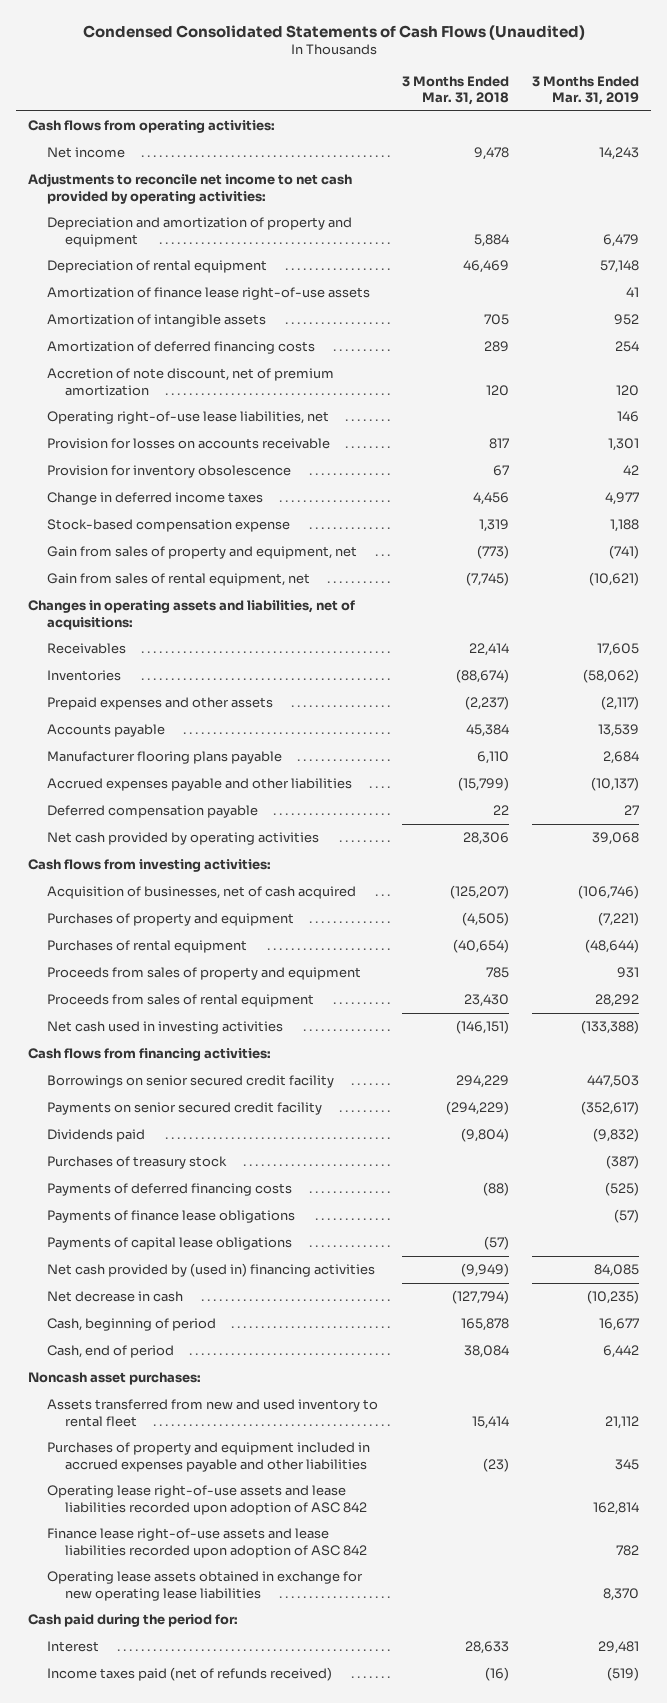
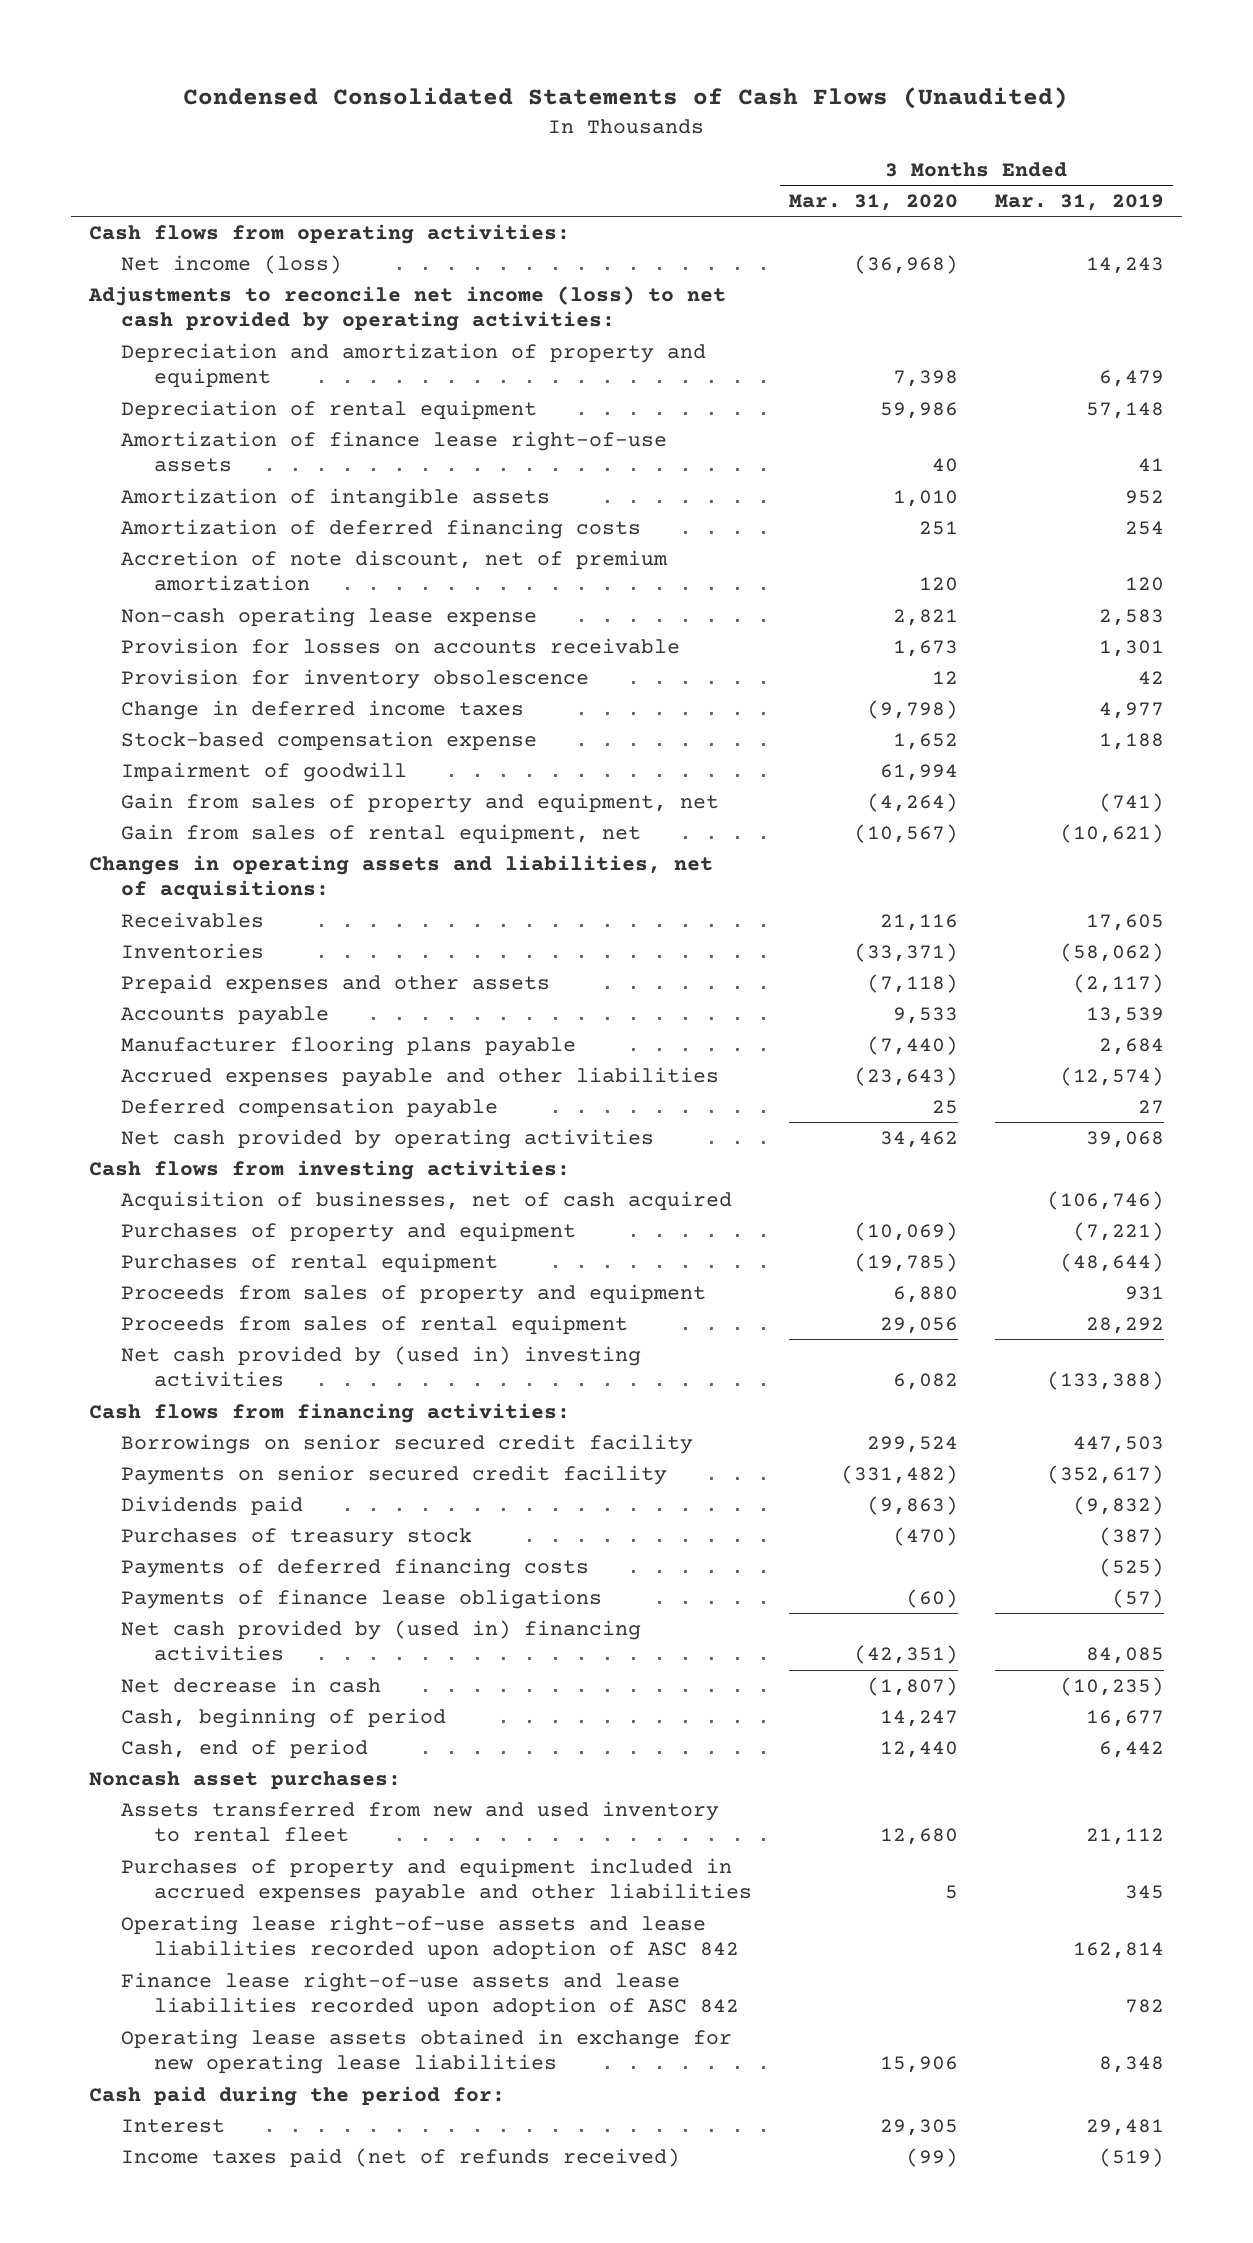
[401,75,509,106] 3 Months Ended Mar. 31, 2018 -> none
none -> [788,194,958,212] Mar. 31, 2020
[46,147,125,159] Net income -> [121,254,343,274] Net income (loss)
[28,173,353,204] Adjustments to reconcile net income to net cash provided by operating activities: -> [87,285,726,332] Adjustments to reconcile net income (loss) to net cash provided by operating activities:
[46,411,329,425] Operating right-of-use lease liabilities, net -> none
none -> [121,606,538,627] Non-cash operating lease expense
none -> [121,761,408,782] Impairment of goodwill
[591,777,640,792] (10,137) -> [1059,1066,1164,1086] (12,574)
[46,1021,283,1035] Net cash used in investing activities -> [121,1345,642,1388] Net cash provided by (used in) investing activities
[46,1237,292,1251] Payments of capital lease obligations -> none
[603,1587,640,1601] 8,370 -> [1098,2056,1164,2074] 8,348

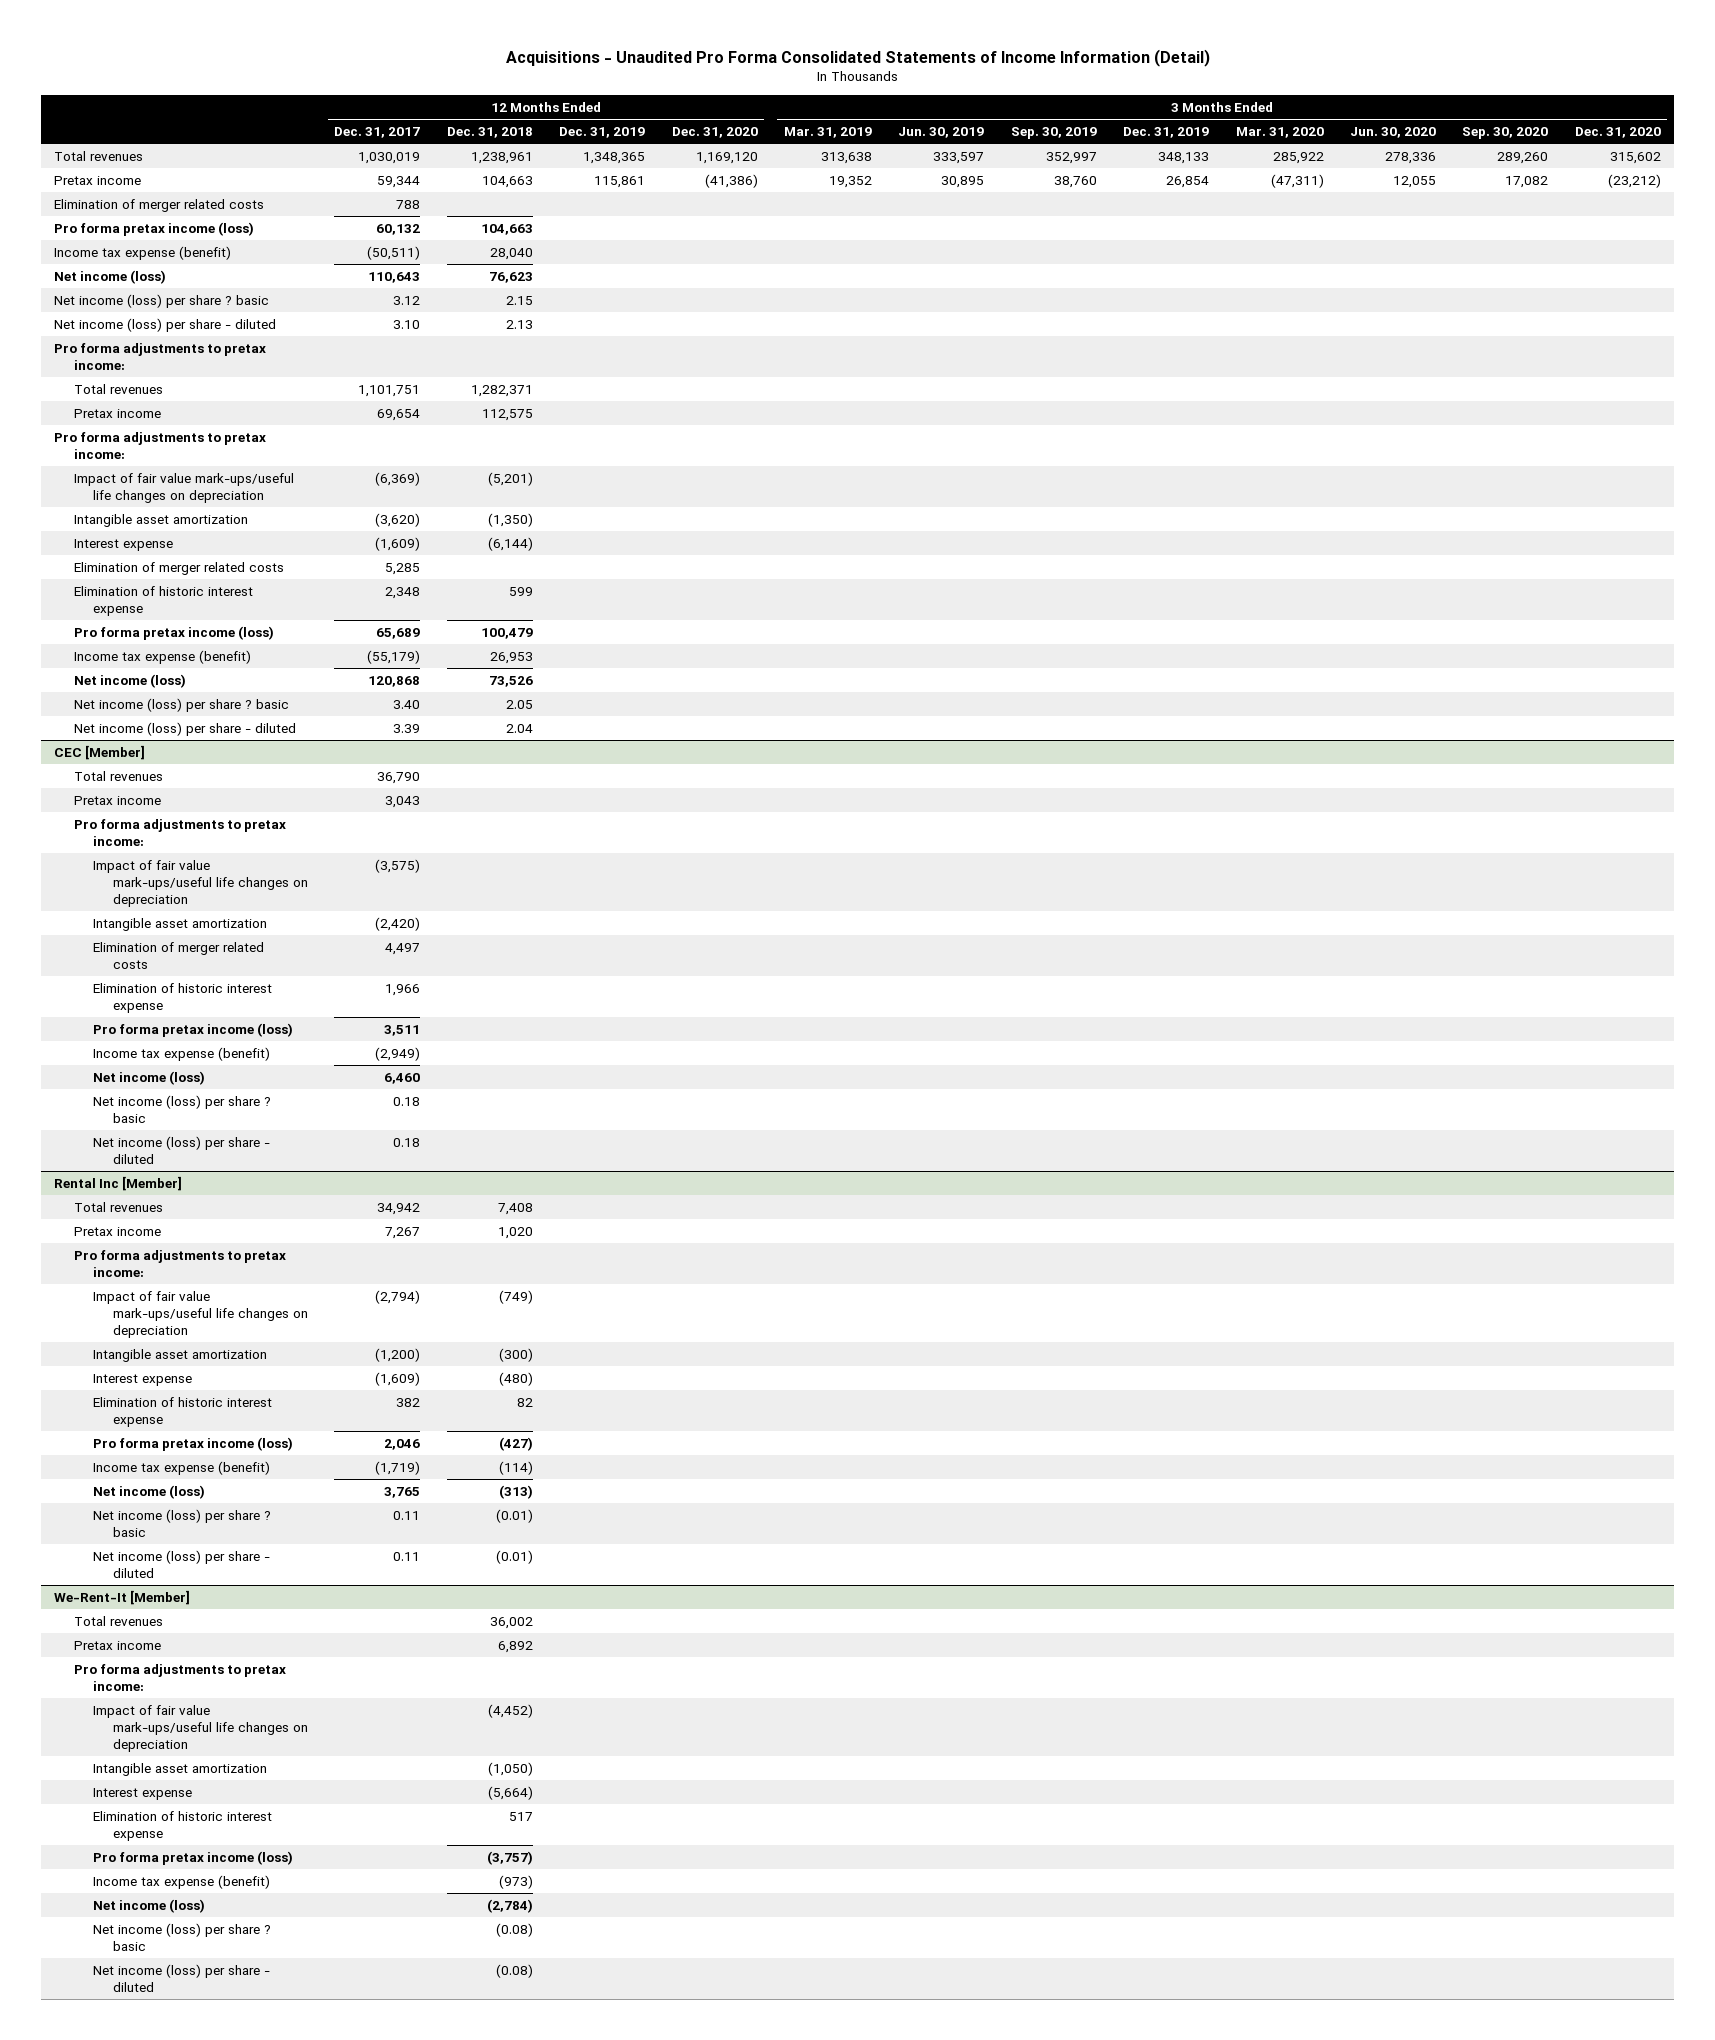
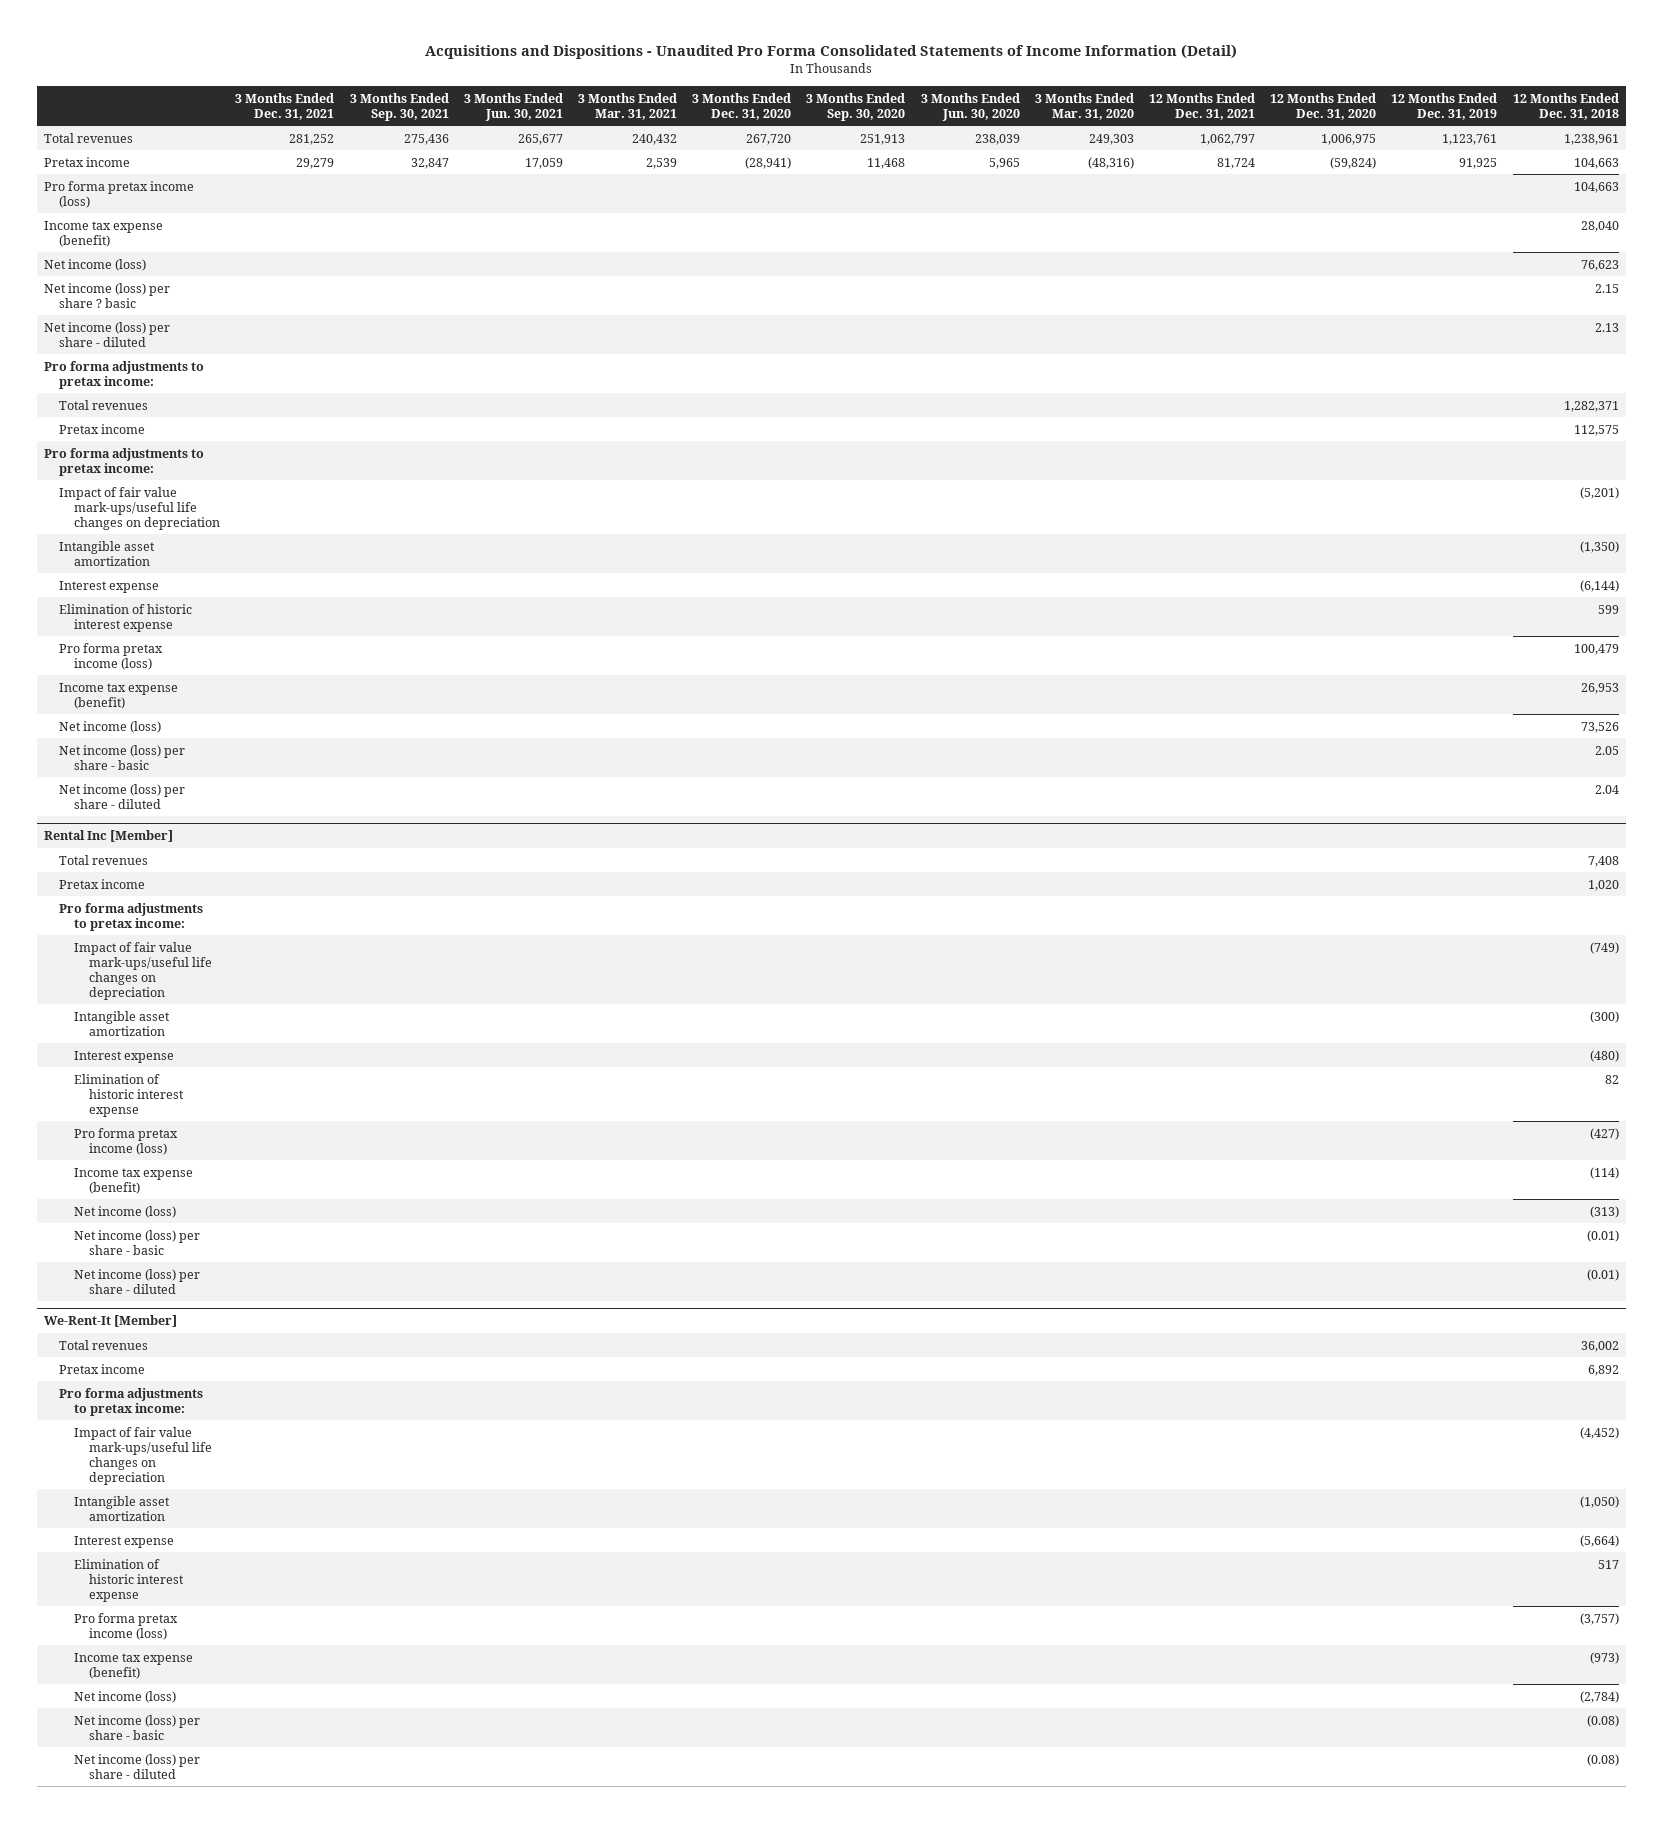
[505,48,1210,67] Acquisitions - Unaudited Pro Forma Consolidated Statements of Income Information (Detail) -> [425,44,1238,60] Acquisitions and Dispositions - Unaudited Pro Forma Consolidated Statements of Income Information (Detail)
[334,126,421,138] Dec. 31, 2017 -> none
[783,126,872,138] Mar. 31, 2019 -> none
[898,126,985,138] Jun. 30, 2019 -> none
[1010,126,1097,139] Sep. 30, 2019 -> none
[1123,126,1210,138] Dec. 31, 2019 -> none
none -> [235,92,335,120] 3 Months Ended Dec. 31, 2021
none -> [349,92,449,121] 3 Months Ended Sep. 30, 2021
none -> [463,92,563,121] 3 Months Ended Jun. 30, 2021
none -> [577,92,677,120] 3 Months Ended Mar. 31, 2021
none -> [1148,92,1255,120] 12 Months Ended Dec. 31, 2021
[54,198,265,212] Elimination of merger related costs -> none
[583,151,646,164] 1,348,365 -> [1442,133,1498,145] 1,123,761
[695,151,758,164] 1,169,120 -> [1321,133,1377,145] 1,006,975
[1272,151,1324,164] 285,922 -> [1088,133,1134,145] 249,303
[1385,151,1437,164] 278,336 -> [974,133,1020,145] 238,039
[1497,151,1549,164] 289,260 -> [860,133,906,145] 251,913
[1609,151,1661,164] 315,602 -> [746,133,792,145] 267,720
[594,175,646,188] 115,861 -> [1459,157,1498,169] 91,925
[704,173,758,188] (41,386) -> [1330,156,1377,169] (59,824)
[1270,173,1324,188] (47,311) -> [1087,156,1134,169] (48,316)
[1393,175,1437,188] 12,055 -> [988,157,1020,169] 5,965
[1505,175,1549,188] 17,082 -> [867,157,906,169] 11,468
[1607,173,1661,188] (23,212) -> [745,156,792,169] (28,941)
[73,561,284,575] Elimination of merger related costs -> none
[73,697,289,712] Net income (loss) per share ? basic -> [59,744,186,770] Net income (loss) per share - basic
[54,744,146,760] CEC [Member] -> none
[73,770,163,781] Total revenues -> none
[73,795,161,805] Pretax income -> none
[73,818,286,846] Pro forma adjustments to pretax income: -> none
[93,859,308,907] Impact of fair value mark-ups/useful life changes on depreciation -> none
[93,917,268,931] Intangible asset amortization -> none
[93,941,265,969] Elimination of merger related costs -> none
[93,982,273,1013] Elimination of historic interest expense -> none
[93,1022,294,1037] Pro forma pretax income (loss) -> none
[93,1046,271,1061] Income tax expense (benefit) -> none
[93,1070,206,1085] Net income (loss) -> none
[93,1094,272,1123] Net income (loss) per share ? basic -> none
[93,1135,271,1164] Net income (loss) per share - diluted -> none
[93,1508,272,1537] Net income (loss) per share ? basic -> [74,1229,201,1255] Net income (loss) per share - basic
[93,1922,272,1951] Net income (loss) per share ? basic -> [74,1714,201,1740] Net income (loss) per share - basic

